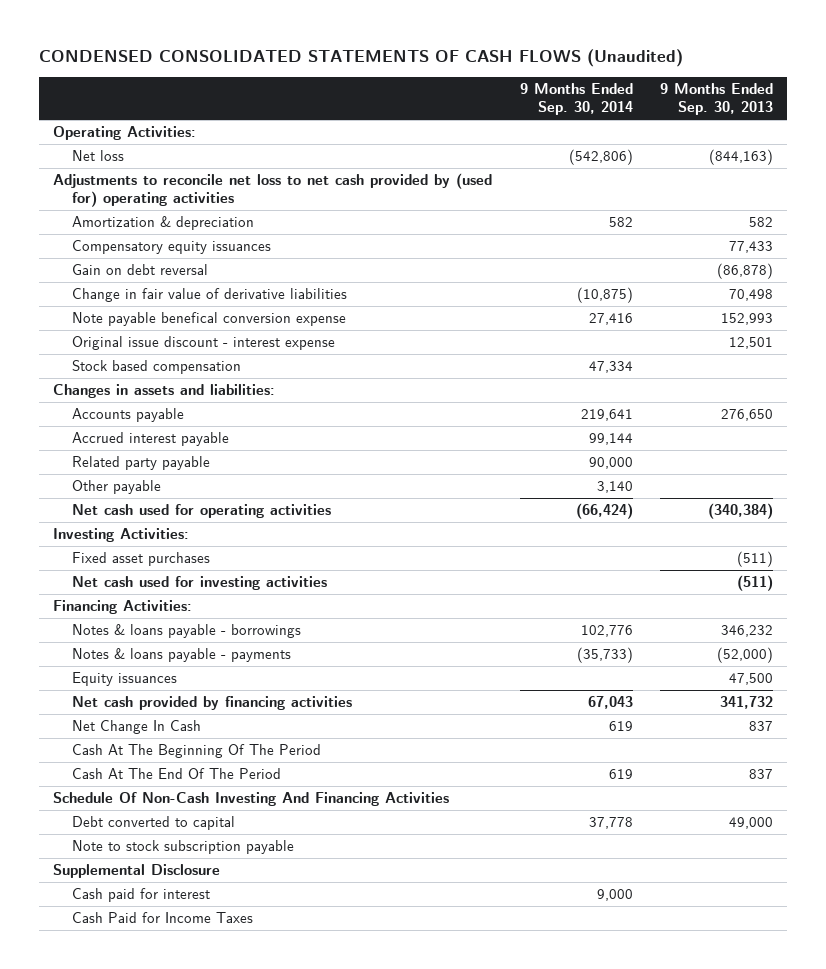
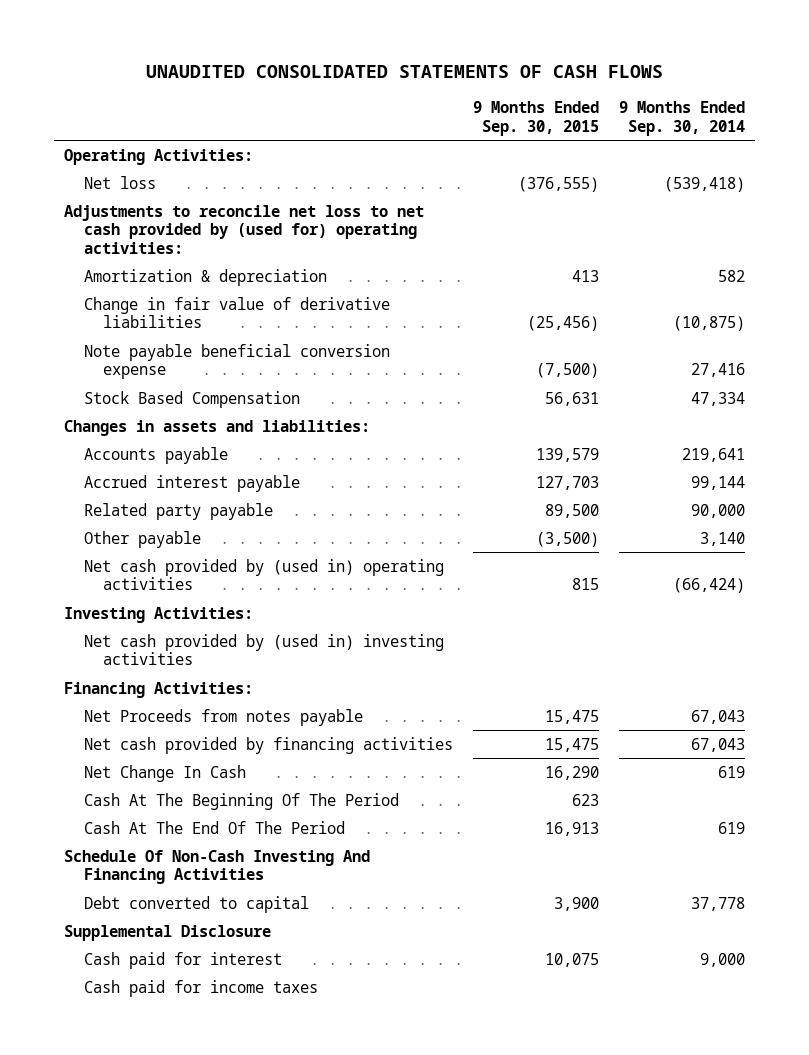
[39,49,684,68] CONDENSED CONSOLIDATED STATEMENTS OF CASH FLOWS (Unaudited) -> [145,64,663,78] UNAUDITED CONSOLIDATED STATEMENTS OF CASH FLOWS
[660,83,774,116] 9 Months Ended Sep. 30, 2013 -> none
none -> [472,101,599,136] 9 Months Ended Sep. 30, 2015
[568,149,633,166] (542,806) -> [664,176,746,192] (539,418)
[52,173,492,208] Adjustments to reconcile net loss to net cash provided by (used for) operating activities -> [64,204,425,254] Adjustments to reconcile net loss to net cash provided by (used for) operating activities:
[71,240,271,255] Compensatory equity issuances -> none
[71,264,208,276] Gain on debt reversal -> none
[71,336,335,351] Original issue discount - interest expense -> none
[71,312,346,327] Note payable benefical conversion expense -> [83,343,390,380] Note payable beneficial conversion expense
[71,360,241,375] Stock based compensation -> [83,390,300,408] Stock Based Compensation
[71,504,331,519] Net cash used for operating activities -> [83,558,444,591] Net cash provided by (used in) operating activities
[71,552,210,567] Fixed asset purchases -> none
[71,576,327,591] Net cash used for investing activities -> [83,633,444,666] Net cash provided by (used in) investing activities
[71,648,291,663] Notes & loans payable - payments -> none
[71,672,177,687] Equity issuances -> none
[71,624,301,639] Notes & loans payable - borrowings -> [83,708,363,726] Net Proceeds from notes payable
[580,625,633,638] 102,776 -> [691,709,746,724] 67,043
[71,840,294,855] Note to stock subscription payable -> none
[71,912,253,924] Cash Paid for Income Taxes -> [83,979,318,997] Cash paid for income taxes

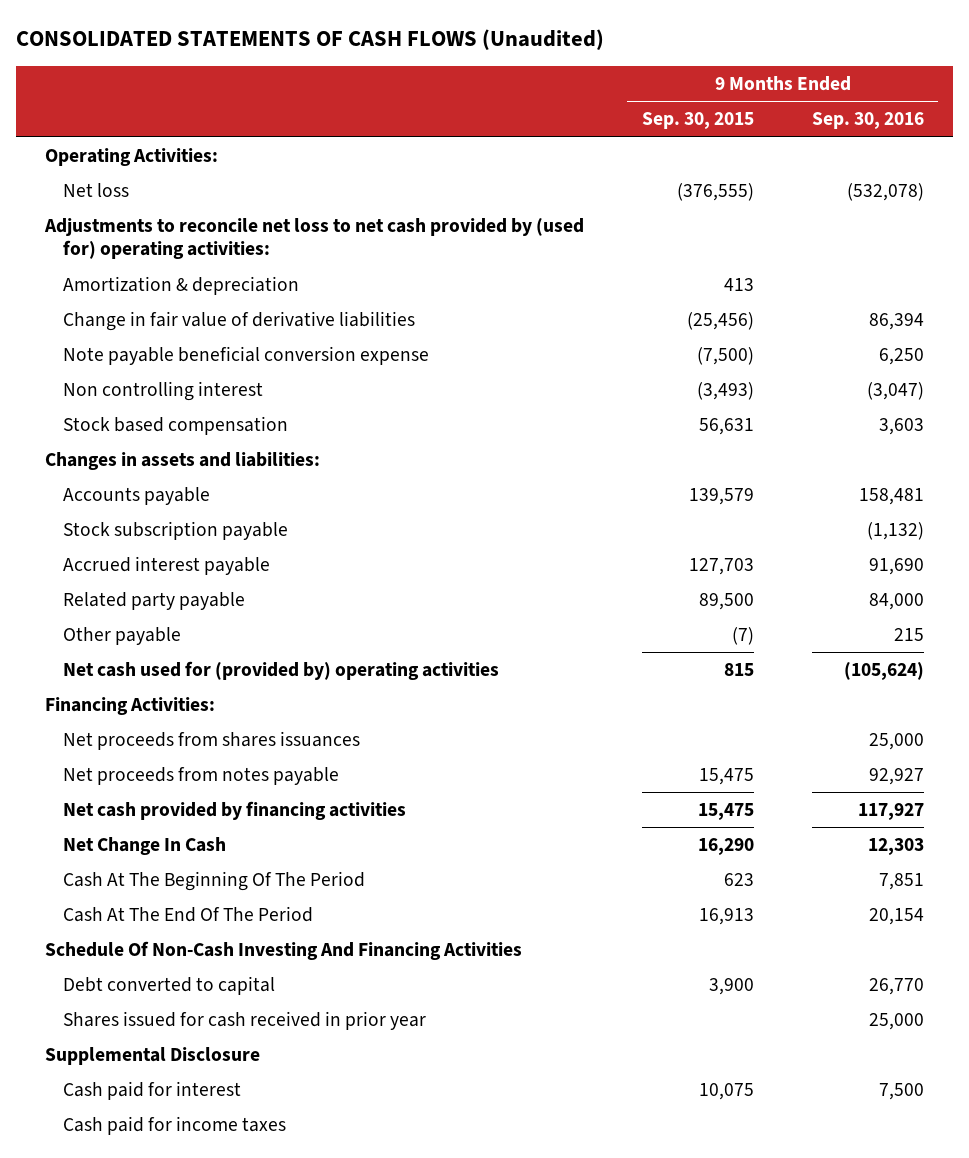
[145,64,663,78] UNAUDITED CONSOLIDATED STATEMENTS OF CASH FLOWS -> [16,29,605,51] CONSOLIDATED STATEMENTS OF CASH FLOWS (Unaudited)
[619,101,746,136] 9 Months Ended Sep. 30, 2014 -> none
none -> [811,112,924,130] Sep. 30, 2016
none -> [62,381,263,402] Non controlling interest
[83,390,300,408] Stock Based Compensation -> [62,416,288,436] Stock based compensation
none -> [62,521,288,541] Stock subscription payable
[64,606,254,623] Investing Activities: -> none
[83,633,444,666] Net cash provided by (used in) investing activities -> none
[535,531,599,547] (3,500) -> [731,627,754,646] (7)
[83,558,444,591] Net cash provided by (used in) operating activities -> [62,661,499,681] Net cash used for (provided by) operating activities
none -> [62,731,360,751] Net proceeds from shares issuances
[83,708,363,726] Net Proceeds from notes payable -> [62,767,339,786] Net proceeds from notes payable
none -> [62,1011,426,1031] Shares issued for cash received in prior year

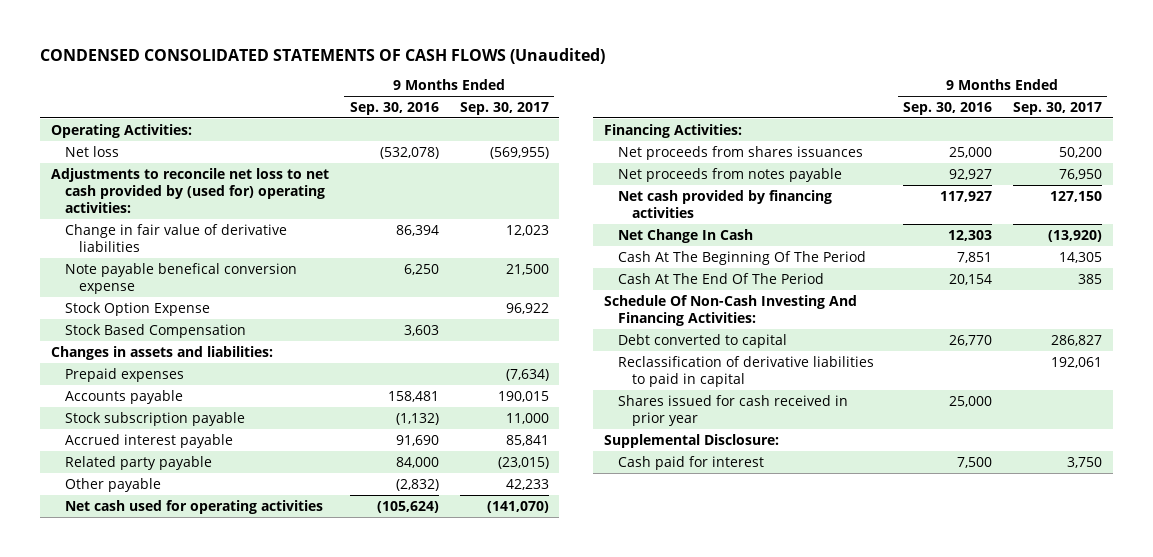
[16,29,605,51] CONSOLIDATED STATEMENTS OF CASH FLOWS (Unaudited) -> [39,47,605,64] CONDENSED CONSOLIDATED STATEMENTS OF CASH FLOWS (Unaudited)
[641,112,754,130] Sep. 30, 2015 -> none
none -> [459,101,549,115] Sep. 30, 2017
[62,276,299,296] Amortization & depreciation -> none
[62,381,263,402] Non controlling interest -> none
[62,346,429,366] Note payable beneficial conversion expense -> [64,262,297,295] Note payable benefical conversion expense
none -> [64,301,210,316] Stock Option Expense
[62,416,288,436] Stock based compensation -> [64,323,246,338] Stock Based Compensation
none -> [64,367,184,382] Prepaid expenses
[893,628,924,642] 215 -> [395,478,439,491] (2,832)
[62,661,499,681] Net cash used for (provided by) operating activities -> [64,499,323,514] Net cash used for operating activities
[45,941,523,961] Schedule Of Non-Cash Investing And Financing Activities -> [603,294,857,327] Schedule Of Non-Cash Investing And Financing Activities:
none -> [617,355,874,388] Reclassification of derivative liabilities to paid in capital
[45,1047,261,1066] Supplemental Disclosure -> [603,433,779,448] Supplemental Disclosure:
[62,1116,286,1136] Cash paid for income taxes -> none

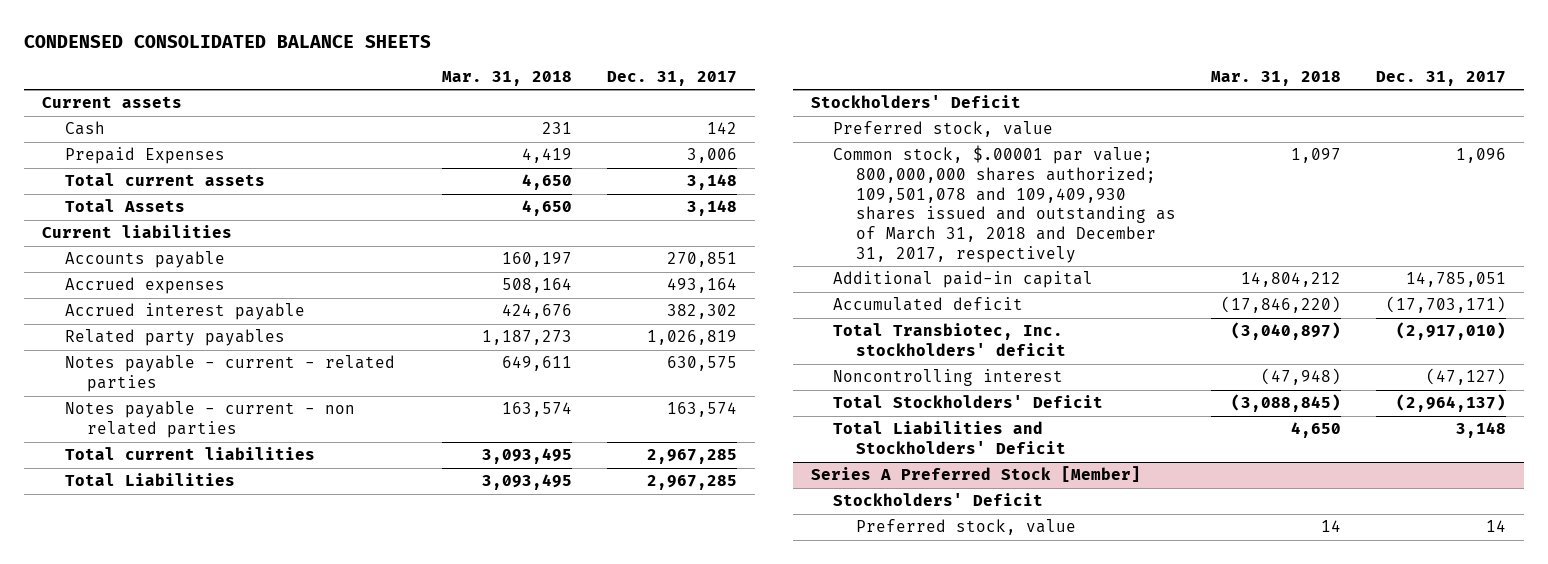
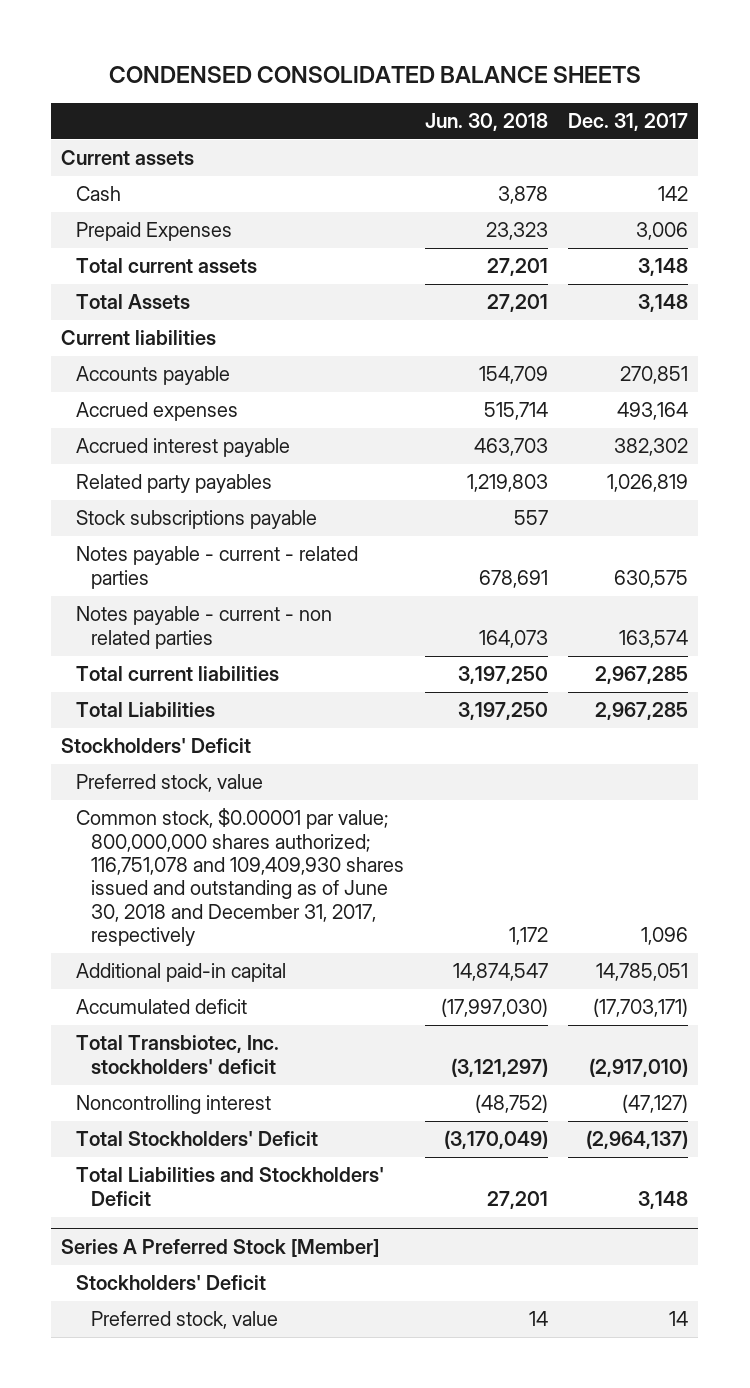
[442,70,573,86] Mar. 31, 2018 -> none
none -> [424,113,548,132] Jun. 30, 2018
none -> [76,510,318,530] Stock subscriptions payable
[833,145,1177,263] Common stock, $.00001 par value; 800,000,000 shares authorized; 109,501,078 and 109,409,930 shares issued and outstanding as of March 31, 2018 and December 31, 2017, respectively -> [76,808,405,946] Common stock, $0.00001 par value; 800,000,000 shares authorized; 116,751,078 and 109,409,930 shares issued and outstanding as of June 30, 2018 and December 31, 2017, respectively

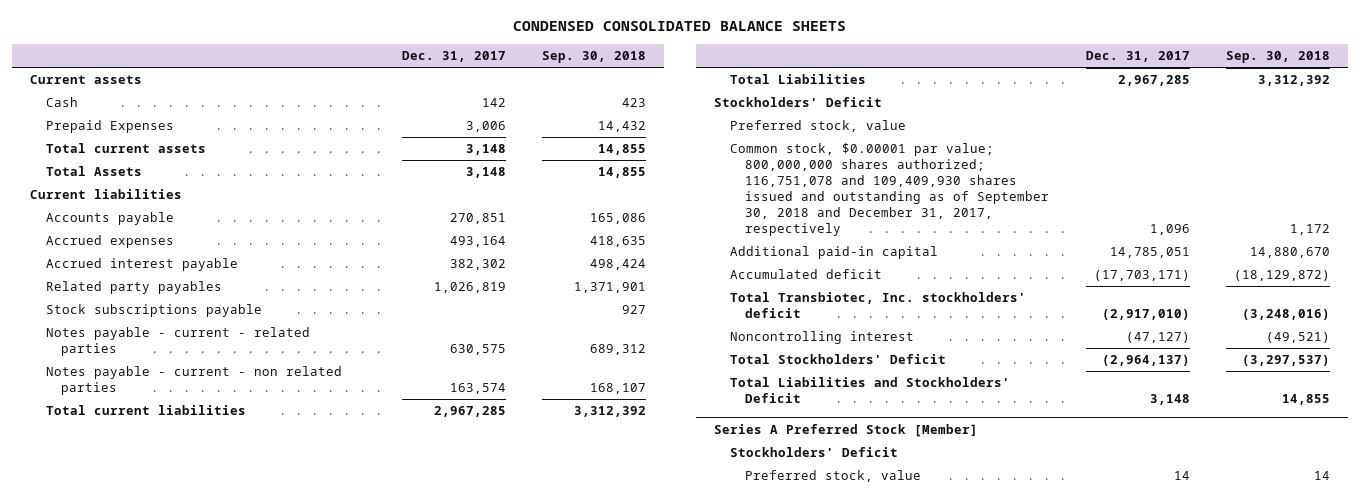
[424,113,548,132] Jun. 30, 2018 -> none
none -> [542,50,647,63] Sep. 30, 2018
[76,808,405,946] Common stock, $0.00001 par value; 800,000,000 shares authorized; 116,751,078 and 109,409,930 shares issued and outstanding as of June 30, 2018 and December 31, 2017, respectively -> [729,143,1050,236] Common stock, $0.00001 par value; 800,000,000 shares authorized; 116,751,078 and 109,409,930 shares issued and outstanding as of September 30, 2018 and December 31, 2017, respectively

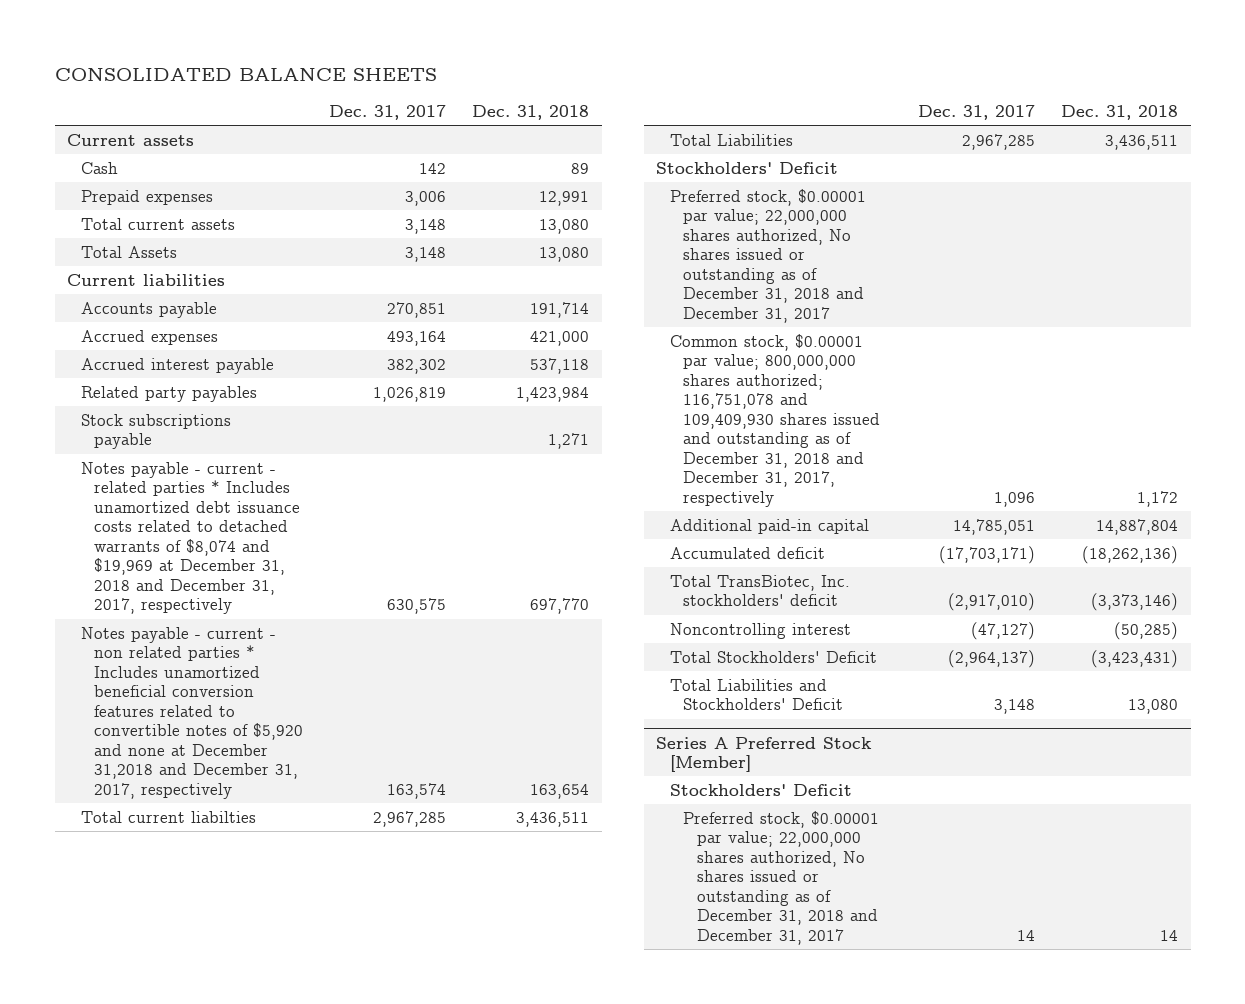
[513,21,847,32] CONDENSED CONSOLIDATED BALANCE SHEETS -> [54,67,437,81] CONSOLIDATED BALANCE SHEETS
[542,50,647,63] Sep. 30, 2018 -> none
none -> [471,105,589,121] Dec. 31, 2018
[45,120,174,134] Prepaid Expenses -> [80,189,213,205] Prepaid expenses
[45,327,310,357] Notes payable - current - related parties -> [80,461,301,615] Notes payable - current - related parties * Includes unamortized debt issuance costs related to detached warrants of $8,074 and $19,969 at December 31, 2018 and December 31, 2017, respectively
[45,366,342,396] Notes payable - current - non related parties -> [80,626,304,799] Notes payable - current - non related parties * Includes unamortized beneficial conversion features related to convertible notes of $5,920 and none at December 31,2018 and December 31, 2017, respectively
[45,405,246,416] Total current liabilities -> [80,810,256,823] Total current liabilties
[729,120,906,133] Preferred stock, value -> [669,188,866,323] Preferred stock, $0.00001 par value; 22,000,000 shares authorized, No shares issued or outstanding as of December 31, 2018 and December 31, 2017
[729,143,1050,236] Common stock, $0.00001 par value; 800,000,000 shares authorized; 116,751,078 and 109,409,930 shares issued and outstanding as of September 30, 2018 and December 31, 2017, respectively -> [669,333,881,507] Common stock, $0.00001 par value; 800,000,000 shares authorized; 116,751,078 and 109,409,930 shares issued and outstanding as of December 31, 2018 and December 31, 2017, respectively
[729,292,1026,319] Total Transbiotec, Inc. stockholders' deficit -> [669,574,850,607] Total TransBiotec, Inc. stockholders' deficit
[745,470,922,483] Preferred stock, value -> [683,810,880,945] Preferred stock, $0.00001 par value; 22,000,000 shares authorized, No shares issued or outstanding as of December 31, 2018 and December 31, 2017

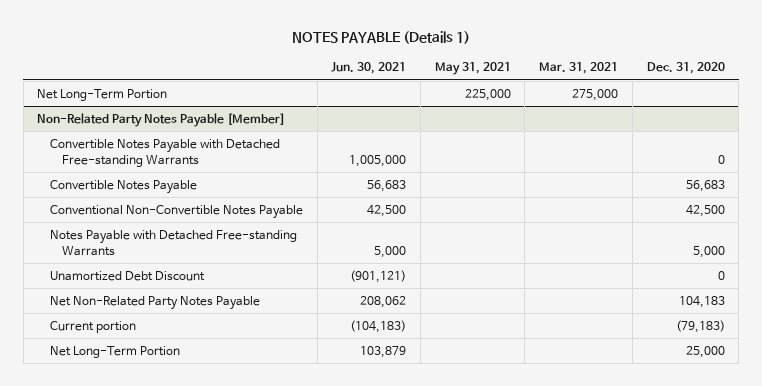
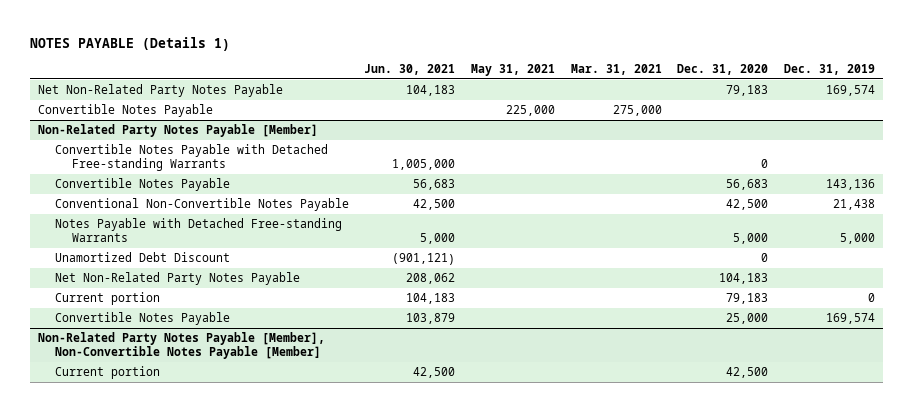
none -> [783,63,875,75] Dec. 31, 2019
none -> [38,83,284,97] Net Non-Related Party Notes Payable
[37,89,168,102] Net Long-Term Portion -> [38,103,214,117] Convertible Notes Payable
[350,320,407,334] (104,183) -> [406,292,456,304] 104,183
[675,320,725,334] (79,183) -> [726,292,769,304] 79,183
[49,346,180,359] Net Long-Term Portion -> [54,311,230,325] Convertible Notes Payable
none -> [38,331,326,359] Non-Related Party Notes Payable [Member], Non-Convertible Notes Payable [Member]
none -> [54,365,160,379] Current portion

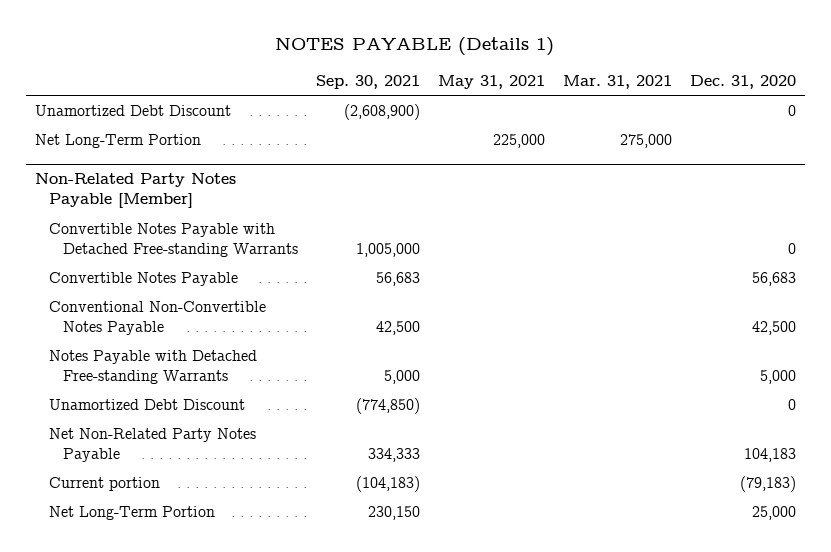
[364,63,456,75] Jun. 30, 2021 -> none
[783,63,875,75] Dec. 31, 2019 -> none
none -> [315,74,420,89] Sep. 30, 2021
[38,83,284,97] Net Non-Related Party Notes Payable -> none
none -> [35,105,232,117] Unamortized Debt Discount
[38,103,214,117] Convertible Notes Payable -> [35,134,202,149] Net Long-Term Portion
[38,331,326,359] Non-Related Party Notes Payable [Member], Non-Convertible Notes Payable [Member] -> none
[54,365,160,379] Current portion -> none
[726,292,769,304] 79,183 -> [739,476,796,493] (79,183)
[54,311,230,325] Convertible Notes Payable -> [49,506,216,521] Net Long-Term Portion

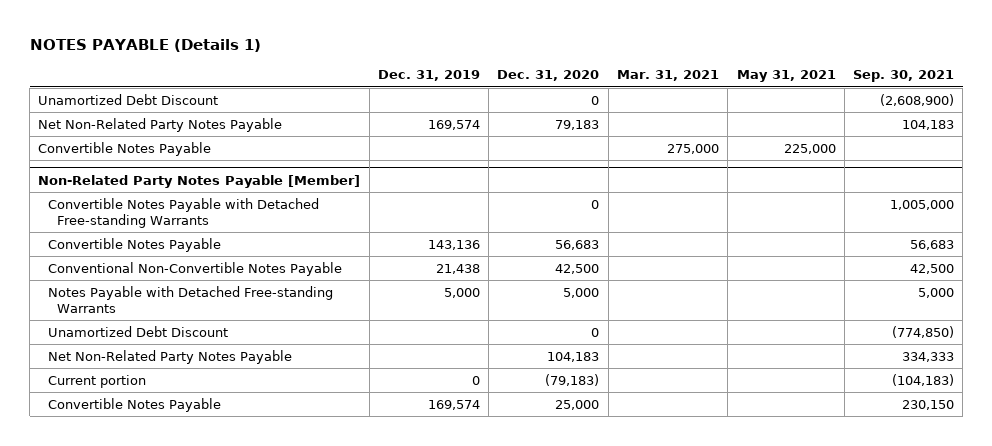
none -> [377,70,480,82] Dec. 31, 2019
none -> [38,117,283,132] Net Non-Related Party Notes Payable
[35,134,202,149] Net Long-Term Portion -> [38,141,212,156] Convertible Notes Payable
[49,506,216,521] Net Long-Term Portion -> [47,397,221,412] Convertible Notes Payable

